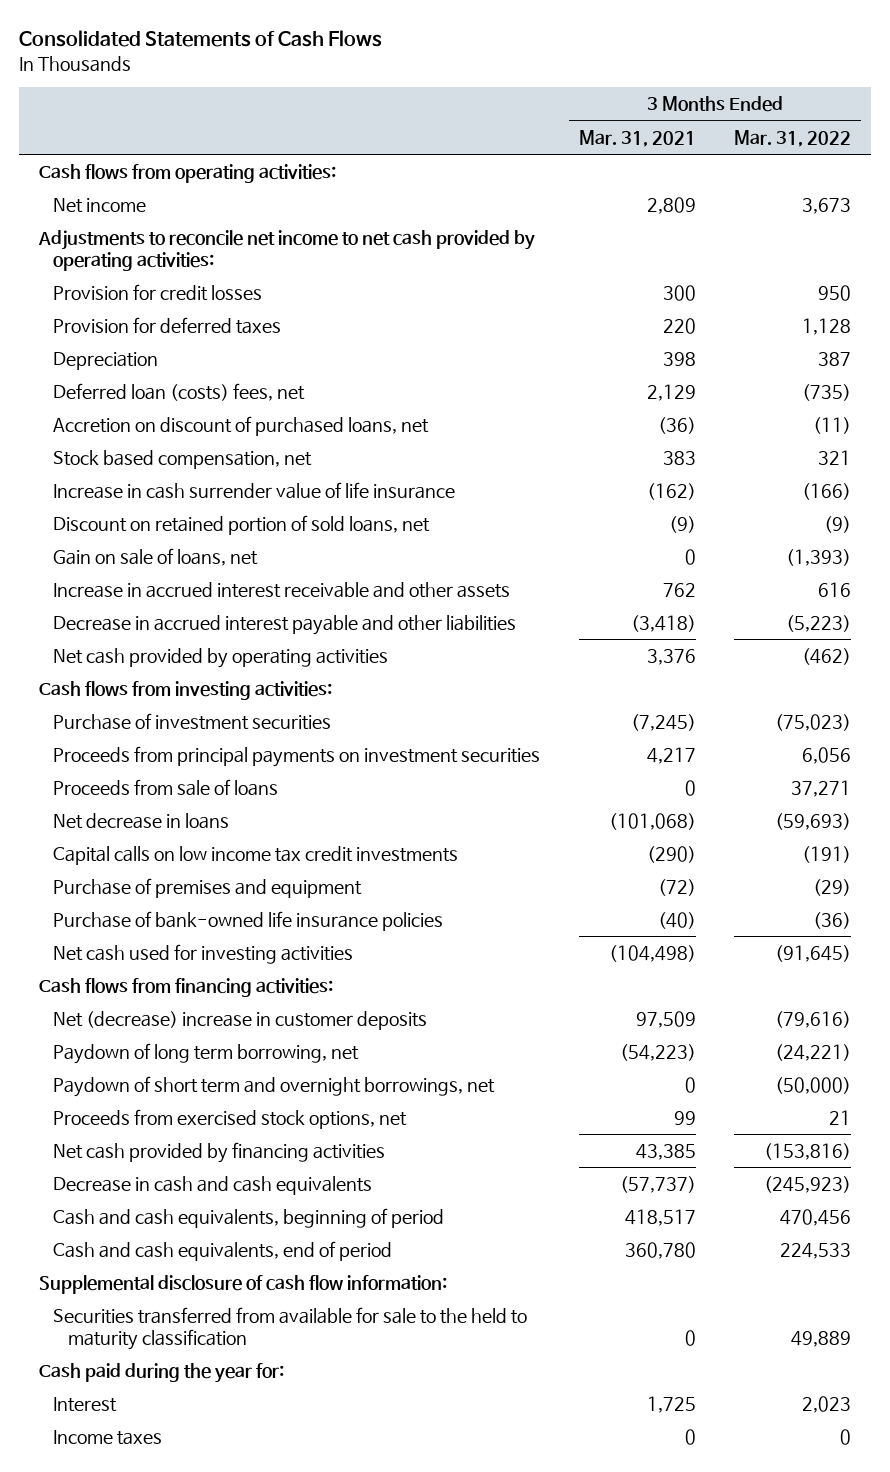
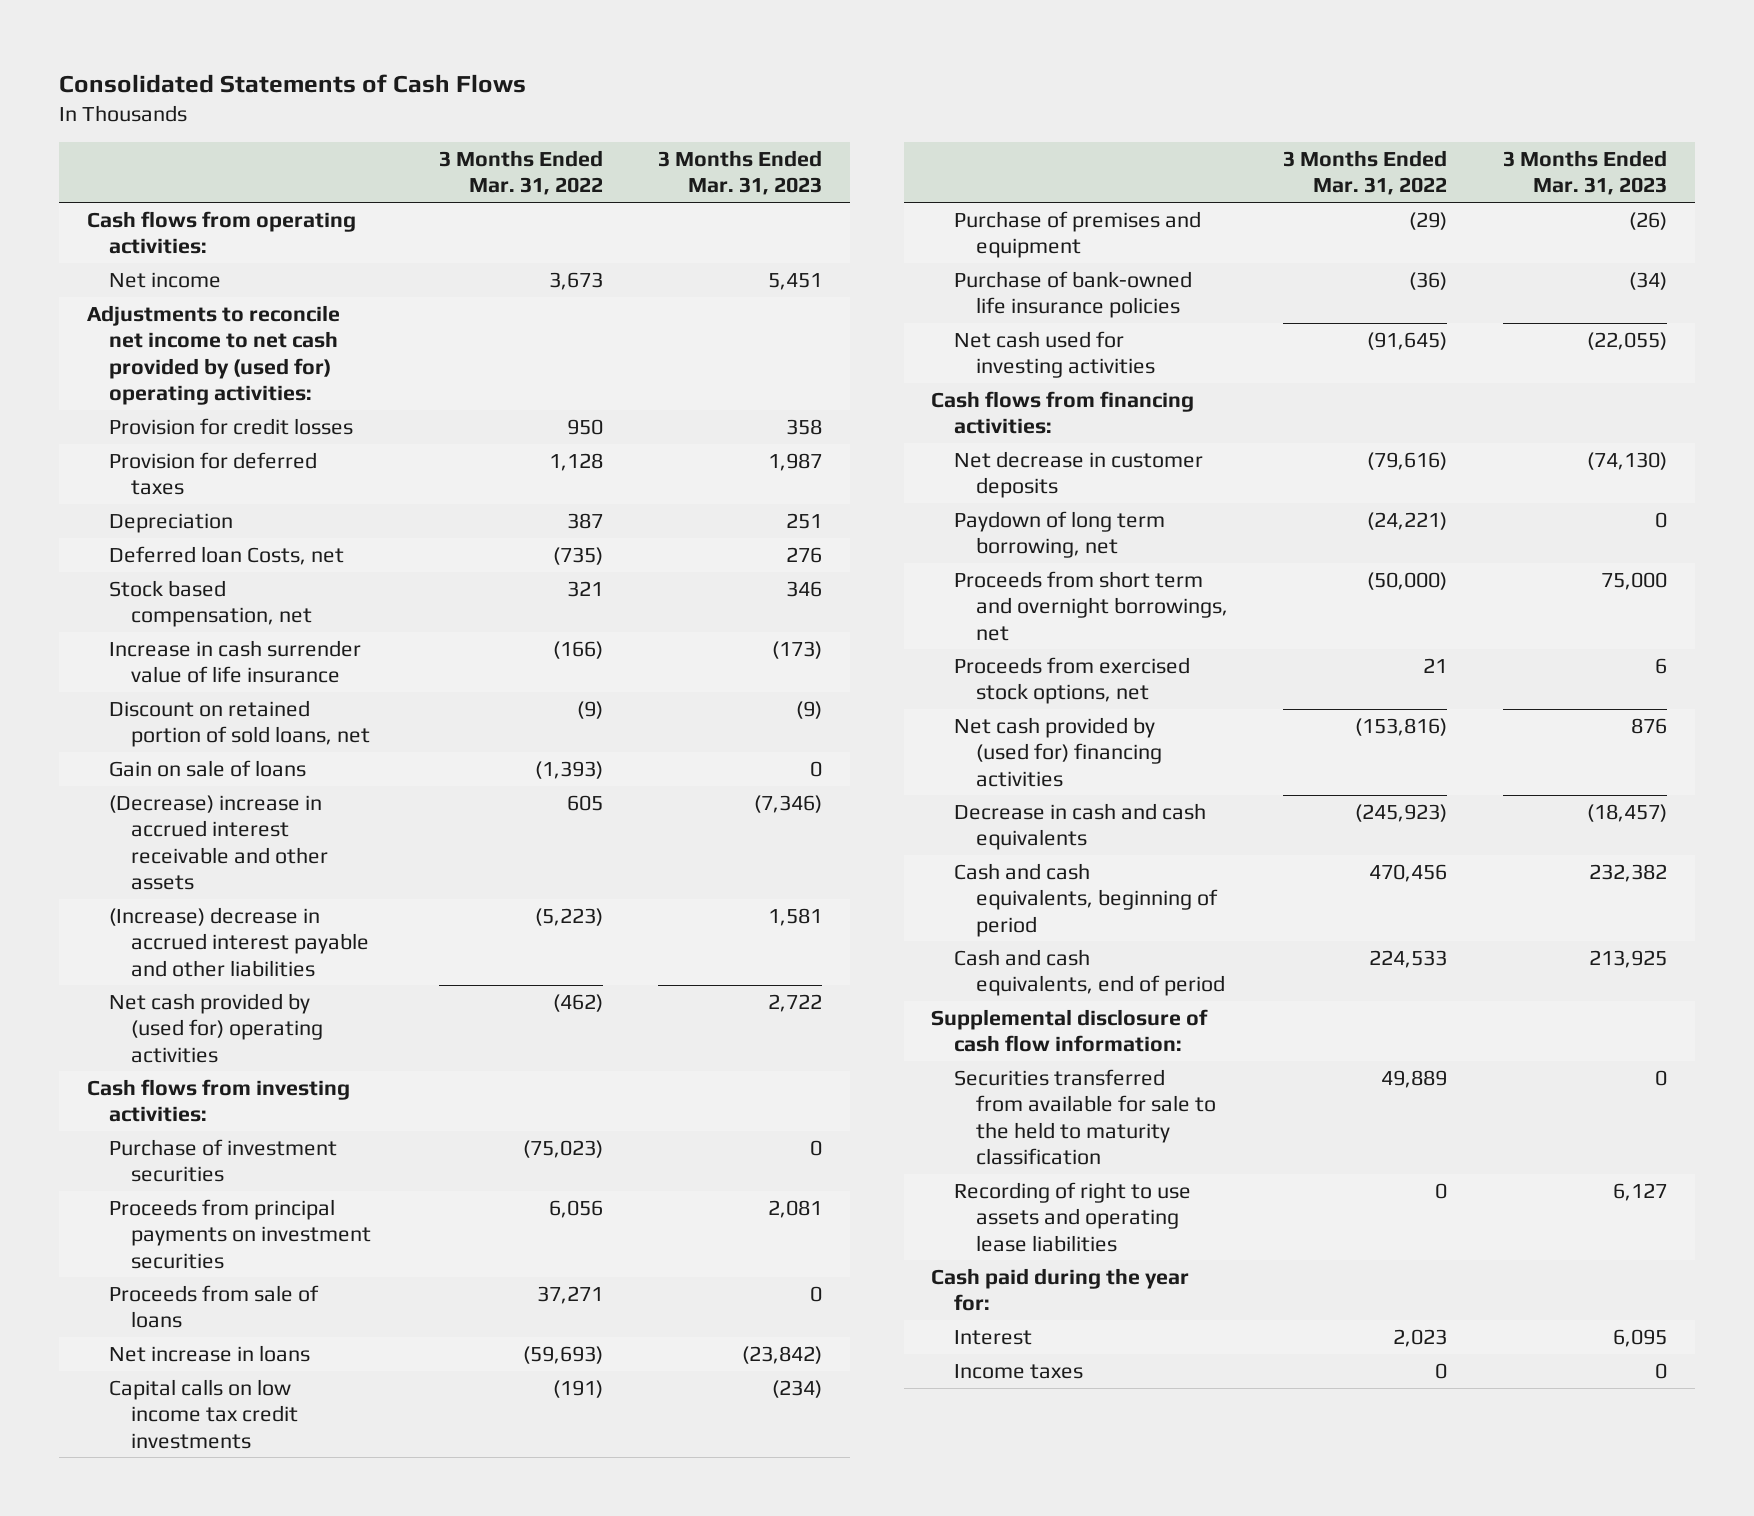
[578,129,696,147] Mar. 31, 2021 -> none
none -> [658,150,823,196] 3 Months Ended Mar. 31, 2023
[37,229,535,271] Adjustments to reconcile net income to net cash provided by operating activities: -> [86,304,340,406] Adjustments to reconcile net income to net cash provided by (used for) operating activities:
[53,415,430,436] Accretion on discount of purchased loans, net -> none
[53,382,306,401] Deferred loan (costs) fees, net -> [109,545,345,565] Deferred loan Costs, net
[53,547,259,566] Gain on sale of loans, net -> [109,759,307,777] Gain on sale of loans
[53,581,511,598] Increase in accrued interest receivable and other assets -> [109,794,329,891] (Decrease) increase in accrued interest receivable and other assets
[818,581,852,597] 616 -> [566,794,603,811] 605
[53,614,517,635] Decrease in accrued interest payable and other liabilities -> [109,906,370,977] (Increase) decrease in accrued interest payable and other liabilities
[53,647,389,668] Net cash provided by operating activities -> [109,992,324,1063] Net cash provided by (used for) operating activities
[53,812,230,829] Net decrease in loans -> [109,1344,311,1362] Net increase in loans
[53,1010,428,1030] Net (decrease) increase in customer deposits -> [953,450,1203,499] Net decrease in customer deposits
[53,1075,496,1097] Paydown of short term and overnight borrowings, net -> [953,570,1228,641] Proceeds from short term and overnight borrowings, net
[53,1141,386,1163] Net cash provided by financing activities -> [953,716,1162,787] Net cash provided by (used for) financing activities
none -> [953,1181,1191,1252] Recording of right to use assets and operating lease liabilities

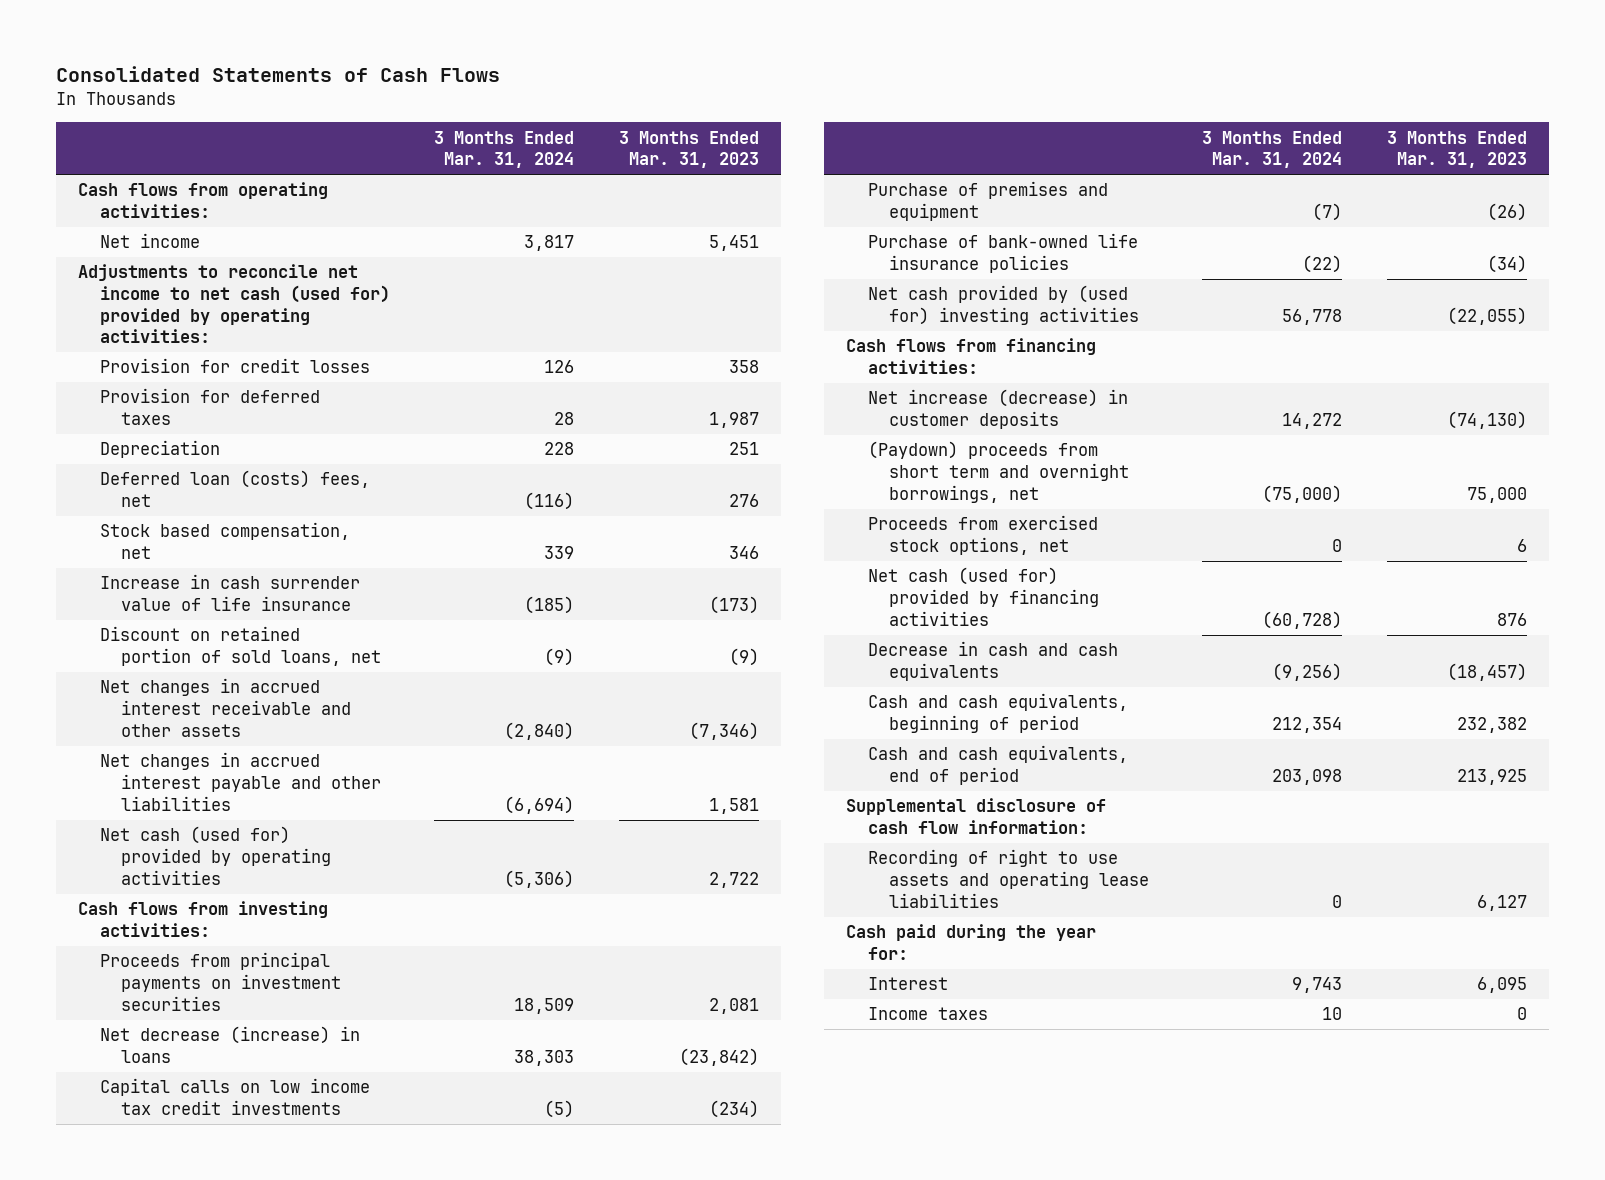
[438,150,603,196] 3 Months Ended Mar. 31, 2022 -> none
none -> [434,130,575,169] 3 Months Ended Mar. 31, 2024
[86,304,340,406] Adjustments to reconcile net income to net cash provided by (used for) operating activities: -> [78,264,390,344] Adjustments to reconcile net income to net cash (used for) provided by operating activities:
[109,545,345,565] Deferred loan Costs, net -> [99,470,370,508] Deferred loan (costs) fees, net
[109,759,307,777] Gain on sale of loans -> none
[109,794,329,891] (Decrease) increase in accrued interest receivable and other assets -> [99,678,352,737] Net changes in accrued interest receivable and other assets
[109,906,370,977] (Increase) decrease in accrued interest payable and other liabilities -> [99,752,382,811] Net changes in accrued interest payable and other liabilities
[109,992,324,1063] Net cash provided by (used for) operating activities -> [99,826,332,885] Net cash (used for) provided by operating activities
[109,1138,338,1183] Purchase of investment securities -> none
[109,1284,320,1329] Proceeds from sale of loans -> none
[109,1344,311,1362] Net increase in loans -> [99,1026,360,1064] Net decrease (increase) in loans
[953,330,1155,379] Net cash used for investing activities -> [867,285,1140,326] Net cash provided by (used for) investing activities
[953,510,1165,559] Paydown of long term borrowing, net -> none
[953,450,1203,499] Net decrease in customer deposits -> [867,389,1128,430] Net increase (decrease) in customer deposits
[953,570,1228,641] Proceeds from short term and overnight borrowings, net -> [867,441,1130,503] (Paydown) proceeds from short term and overnight borrowings, net
[953,716,1162,787] Net cash provided by (used for) financing activities -> [867,567,1100,626] Net cash (used for) provided by financing activities
[953,1068,1216,1166] Securities transferred from available for sale to the held to maturity classification -> none

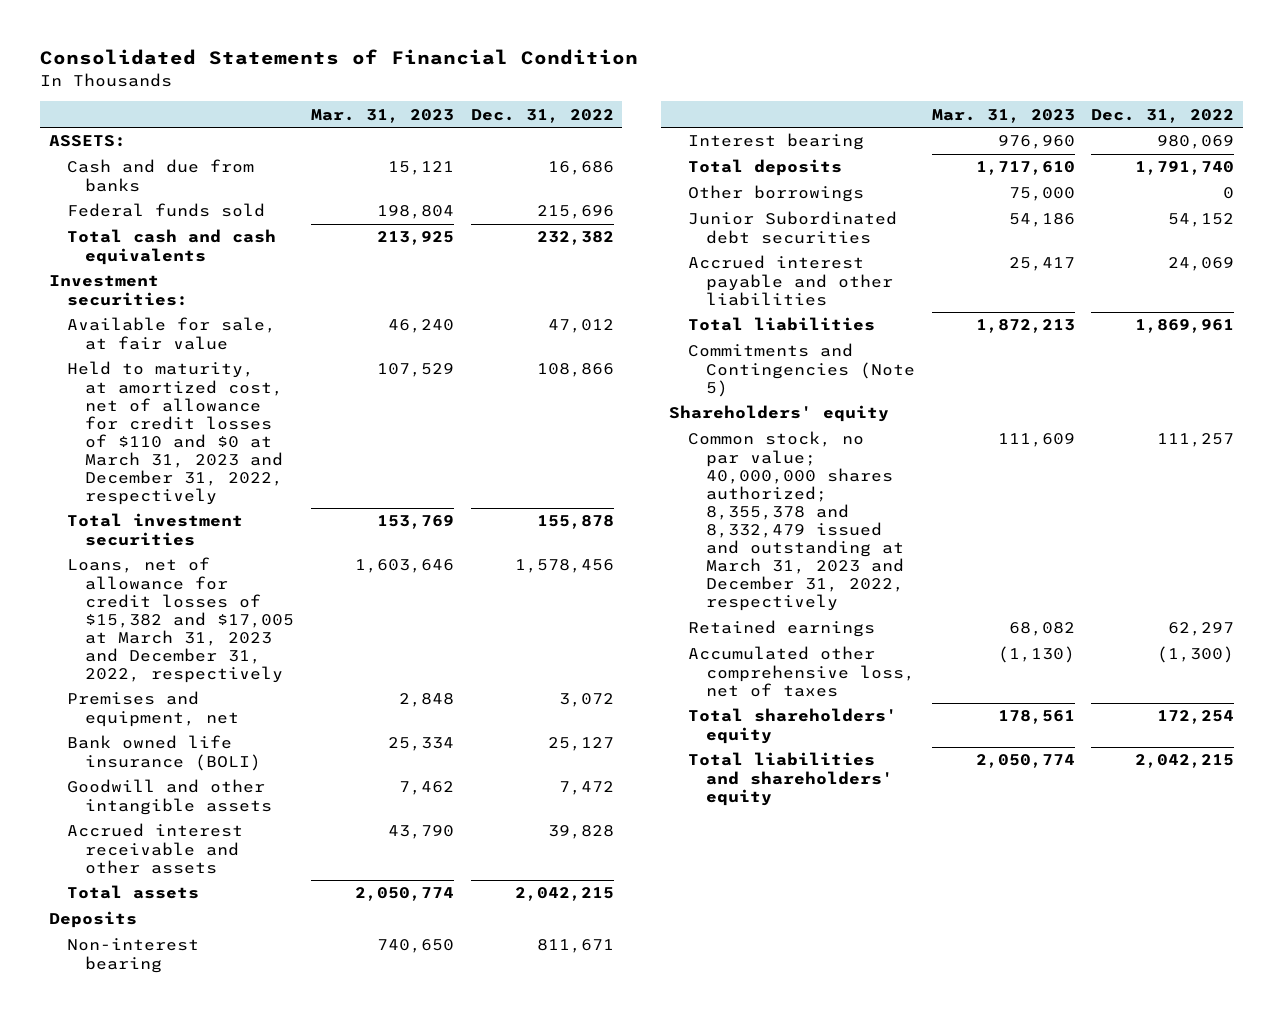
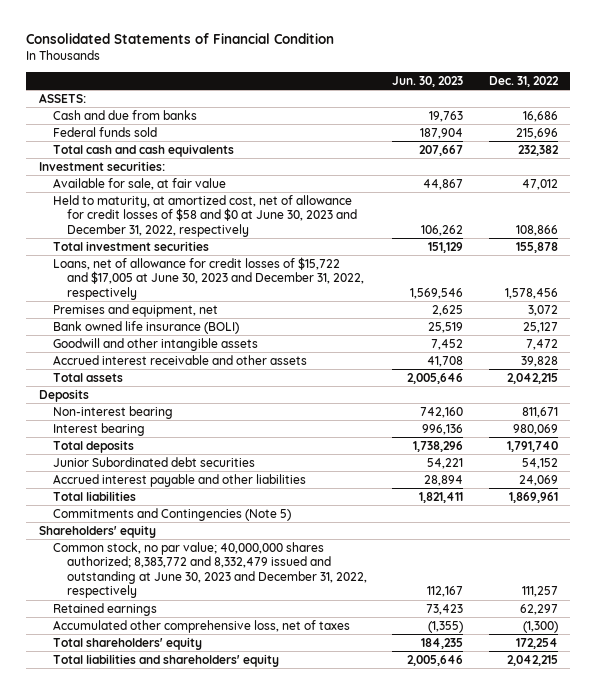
[310,108,454,123] Mar. 31, 2023 -> none
none -> [392,75,464,87] Jun. 30, 2023
[66,361,284,505] Held to maturity, at amortized cost, net of allowance for credit losses of $110 and $0 at March 31, 2023 and December 31, 2022, respectively -> [52,194,358,237] Held to maturity, at amortized cost, net of allowance for credit losses of $58 and $0 at June 30, 2023 and December 31, 2022, respectively
[66,557,295,683] Loans, net of allowance for credit losses of $15,382 and $17,005 at March 31, 2023 and December 31, 2022, respectively -> [52,256,365,300] Loans, net of allowance for credit losses of $15,722 and $17,005 at June 30, 2023 and December 31, 2022, respectively
[687,185,864,203] Other borrowings -> none
[687,431,905,612] Common stock, no par value; 40,000,000 shares authorized; 8,355,378 and 8,332,479 issued and outstanding at March 31, 2023 and December 31, 2022, respectively -> [52,541,368,599] Common stock, no par value; 40,000,000 shares authorized; 8,383,772 and 8,332,479 issued and outstanding at June 30, 2023 and December 31, 2022, respectively

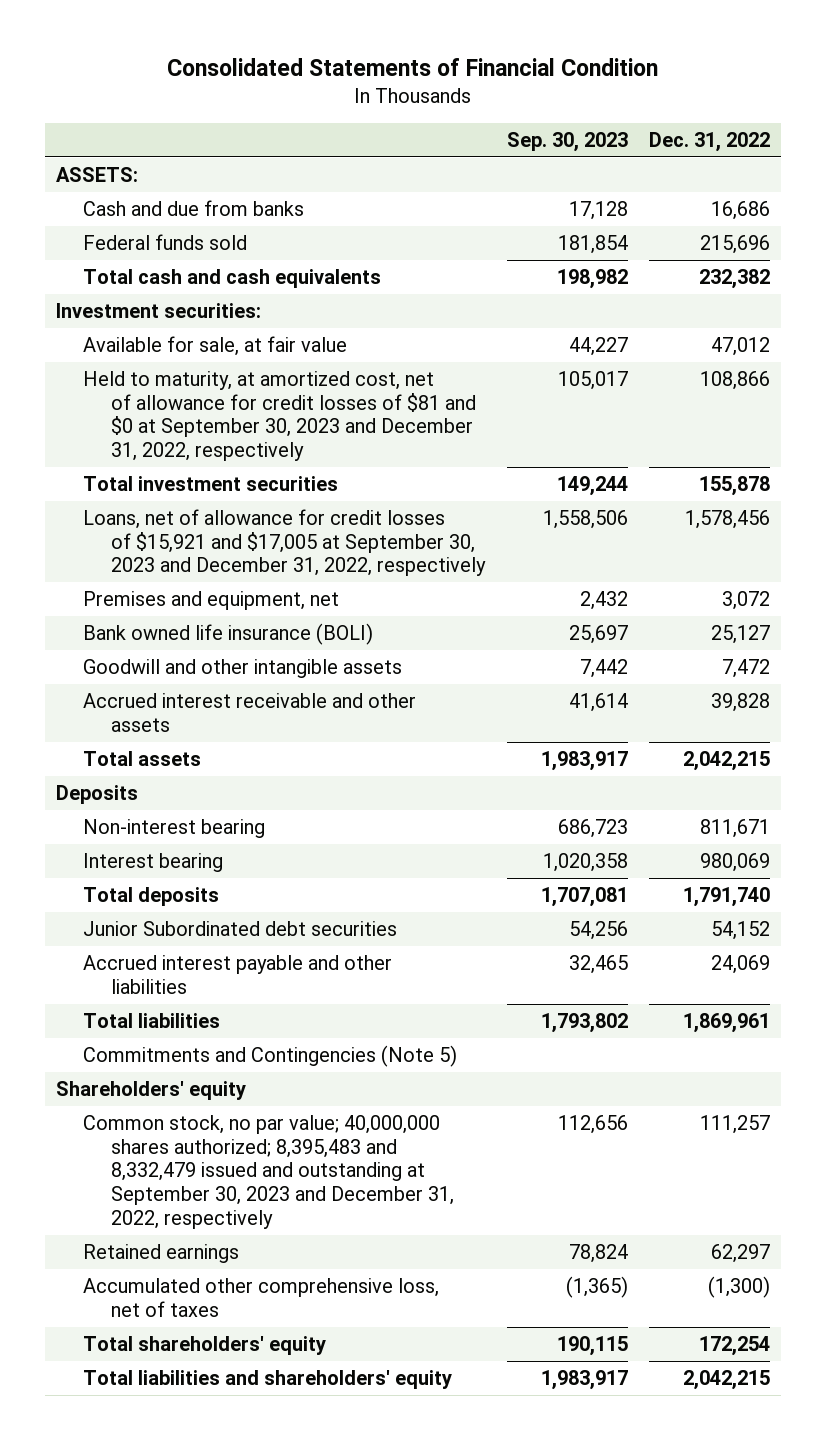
[392,75,464,87] Jun. 30, 2023 -> none
none -> [506,131,628,152] Sep. 30, 2023
[52,194,358,237] Held to maturity, at amortized cost, net of allowance for credit losses of $58 and $0 at June 30, 2023 and December 31, 2022, respectively -> [83,371,477,462] Held to maturity, at amortized cost, net of allowance for credit losses of $81 and $0 at September 30, 2023 and December 31, 2022, respectively
[52,256,365,300] Loans, net of allowance for credit losses of $15,722 and $17,005 at June 30, 2023 and December 31, 2022, respectively -> [83,509,487,577] Loans, net of allowance for credit losses of $15,921 and $17,005 at September 30, 2023 and December 31, 2022, respectively
[52,541,368,599] Common stock, no par value; 40,000,000 shares authorized; 8,383,772 and 8,332,479 issued and outstanding at June 30, 2023 and December 31, 2022, respectively -> [83,1115,455,1229] Common stock, no par value; 40,000,000 shares authorized; 8,395,483 and 8,332,479 issued and outstanding at September 30, 2023 and December 31, 2022, respectively

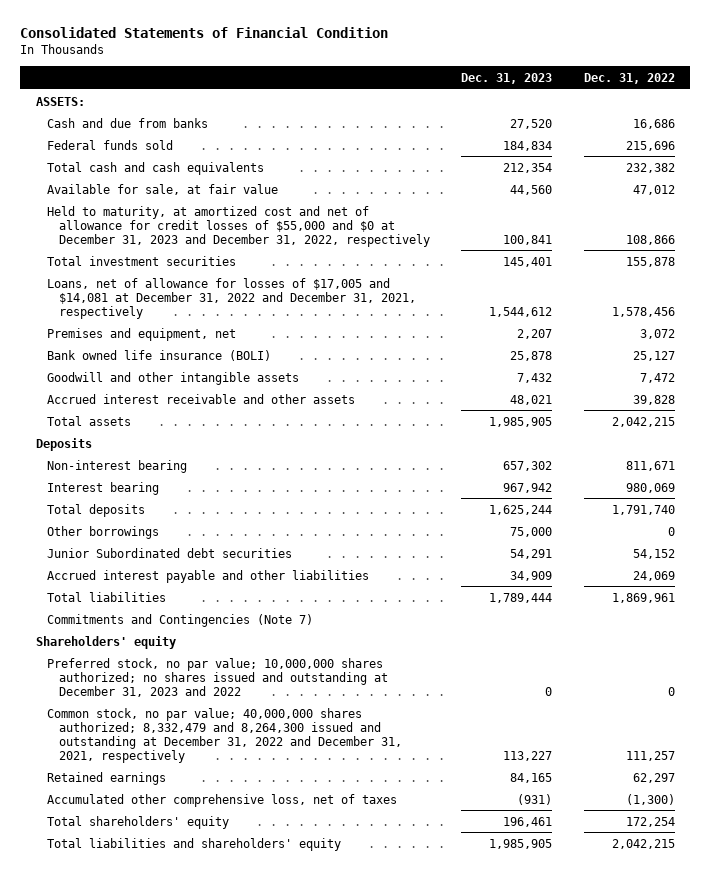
[506,131,628,152] Sep. 30, 2023 -> none
none -> [461,72,553,84] Dec. 31, 2023
[55,303,261,319] Investment securities: -> none
[83,371,477,462] Held to maturity, at amortized cost, net of allowance for credit losses of $81 and $0 at September 30, 2023 and December 31, 2022, respectively -> [47,205,430,247] Held to maturity, at amortized cost and net of allowance for credit losses of $55,000 and $0 at December 31, 2023 and December 31, 2022, respectively
[83,509,487,577] Loans, net of allowance for credit losses of $15,921 and $17,005 at September 30, 2023 and December 31, 2022, respectively -> [47,277,416,319] Loans, net of allowance for losses of $17,005 and $14,081 at December 31, 2022 and December 31, 2021, respectively
none -> [47,525,160,539] Other borrowings
[83,1045,458,1068] Commitments and Contingencies (Note 5) -> [47,613,314,627] Commitments and Contingencies (Note 7)
none -> [47,657,388,697] Preferred stock, no par value; 10,000,000 shares authorized; no shares issued and outstanding at December 31, 2023 and 2022
[83,1115,455,1229] Common stock, no par value; 40,000,000 shares authorized; 8,395,483 and 8,332,479 issued and outstanding at September 30, 2023 and December 31, 2022, respectively -> [47,707,402,763] Common stock, no par value; 40,000,000 shares authorized; 8,332,479 and 8,264,300 issued and outstanding at December 31, 2022 and December 31, 2021, respectively

